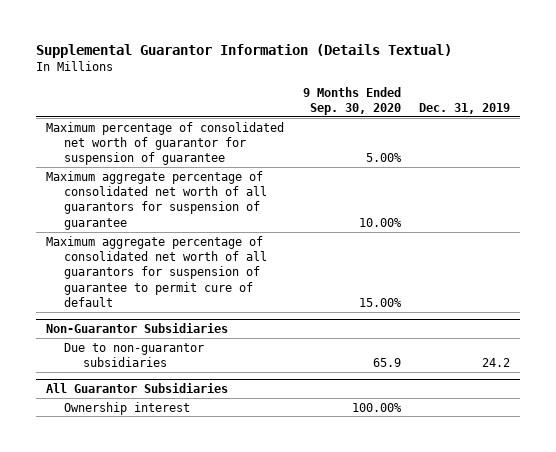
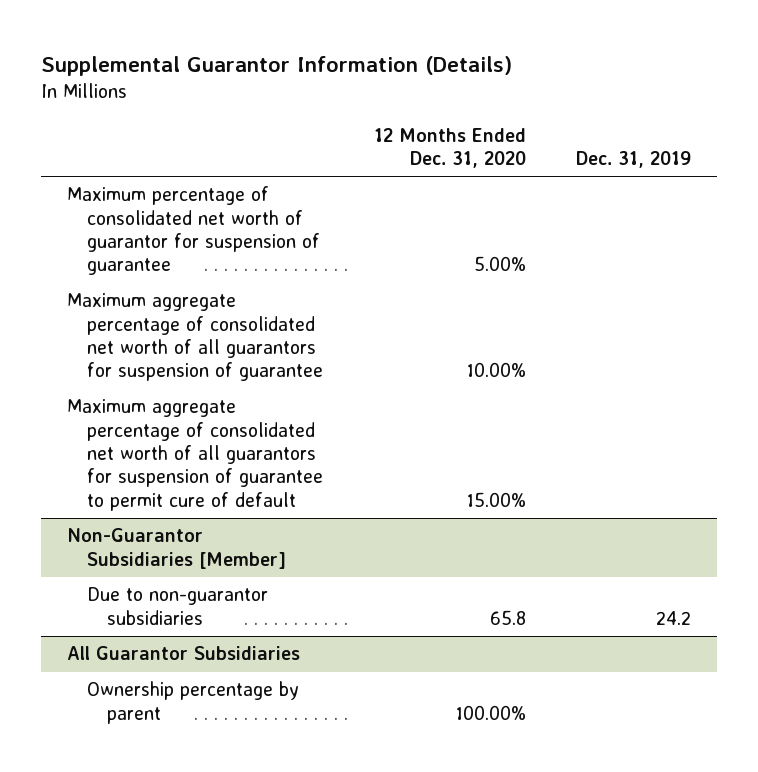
[36,44,453,59] Supplemental Guarantor Information (Details Textual) -> [41,55,513,76] Supplemental Guarantor Information (Details)
[302,86,401,116] 9 Months Ended Sep. 30, 2020 -> none
none -> [373,127,526,168] 12 Months Ended Dec. 31, 2020
[45,323,228,334] Non-Guarantor Subsidiaries -> [66,528,286,569] Non-Guarantor Subsidiaries [Member]
[64,401,191,415] Ownership interest -> [86,681,299,724] Ownership percentage by parent

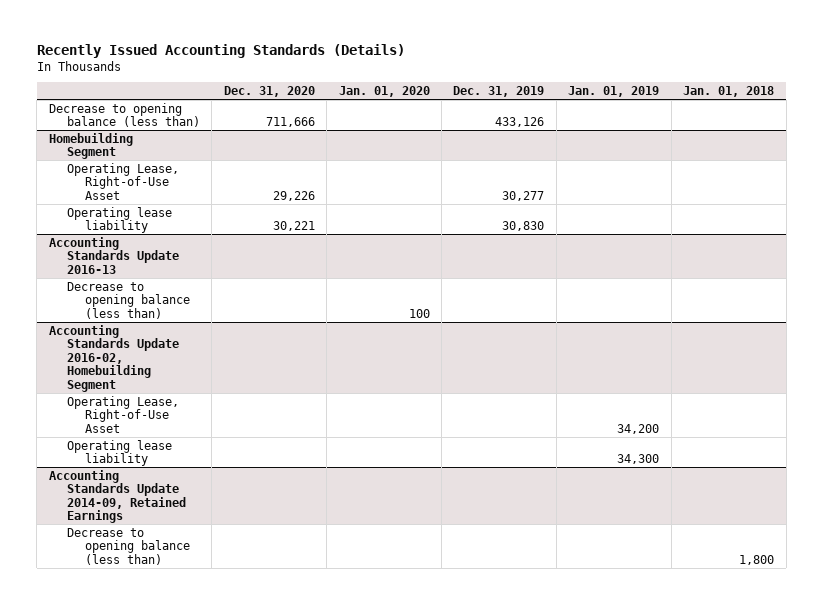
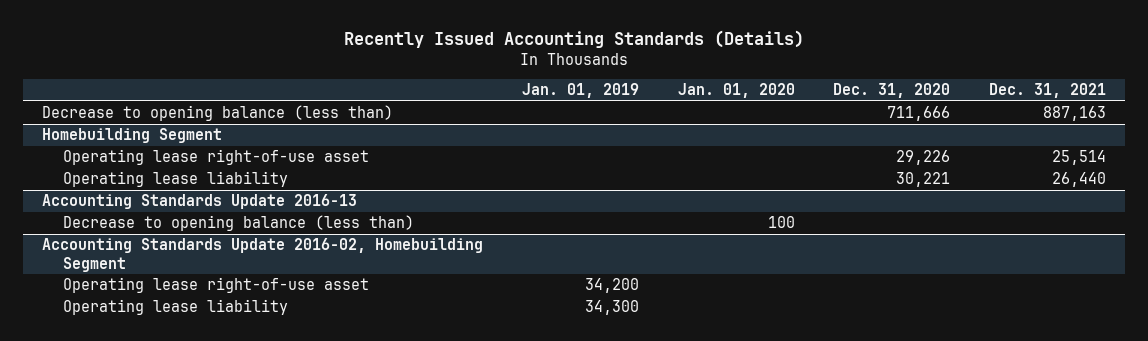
[453,85,545,97] Dec. 31, 2019 -> none
[683,85,775,97] Jan. 01, 2018 -> none
none -> [988,83,1106,99] Dec. 31, 2021
[66,162,179,200] Operating Lease, Right-of-Use Asset -> [63,149,370,166] Operating lease right-of-use asset
[66,395,179,433] Operating Lease, Right-of-Use Asset -> [63,277,370,294] Operating lease right-of-use asset
[48,469,186,524] Accounting Standards Update 2014-09, Retained Earnings -> none
[66,527,190,565] Decrease to opening balance (less than) -> none

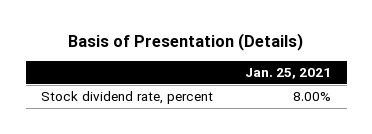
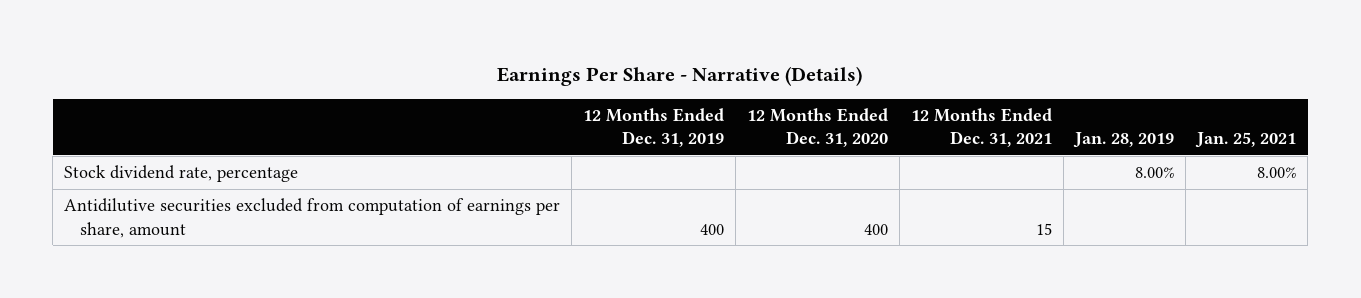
[68,33,304,52] Basis of Presentation (Details) -> [497,65,863,86] Earnings Per Share - Narrative (Details)
none -> [583,107,725,148] 12 Months Ended Dec. 31, 2019
none -> [747,107,889,148] 12 Months Ended Dec. 31, 2020
none -> [911,107,1053,148] 12 Months Ended Dec. 31, 2021
none -> [1073,132,1175,149] Jan. 28, 2019
[41,91,214,105] Stock dividend rate, percent -> [64,165,299,183] Stock dividend rate, percentage
none -> [64,198,561,238] Antidilutive securities excluded from computation of earnings per share, amount

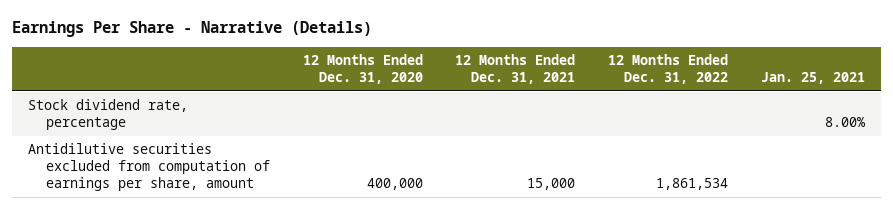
[583,107,725,148] 12 Months Ended Dec. 31, 2019 -> none
[1073,132,1175,149] Jan. 28, 2019 -> none
none -> [608,54,729,85] 12 Months Ended Dec. 31, 2022
[864,223,889,235] 400 -> [366,178,423,191] 400,000
[1036,222,1053,235] 15 -> [527,178,576,191] 15,000

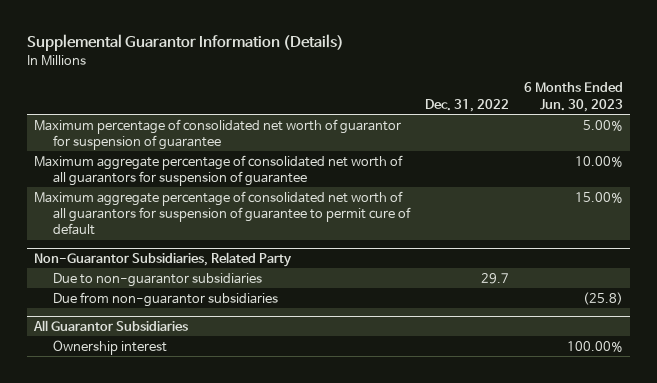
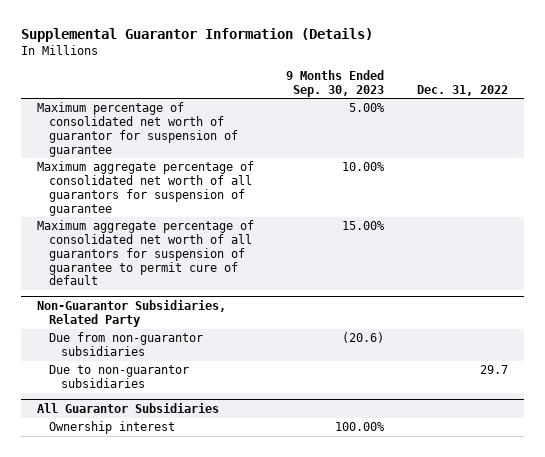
[523,82,623,112] 6 Months Ended Jun. 30, 2023 -> none
none -> [286,69,385,97] 9 Months Ended Sep. 30, 2023
[52,272,262,287] Due to non-guarantor subsidiaries -> [49,365,190,388] Due to non-guarantor subsidiaries

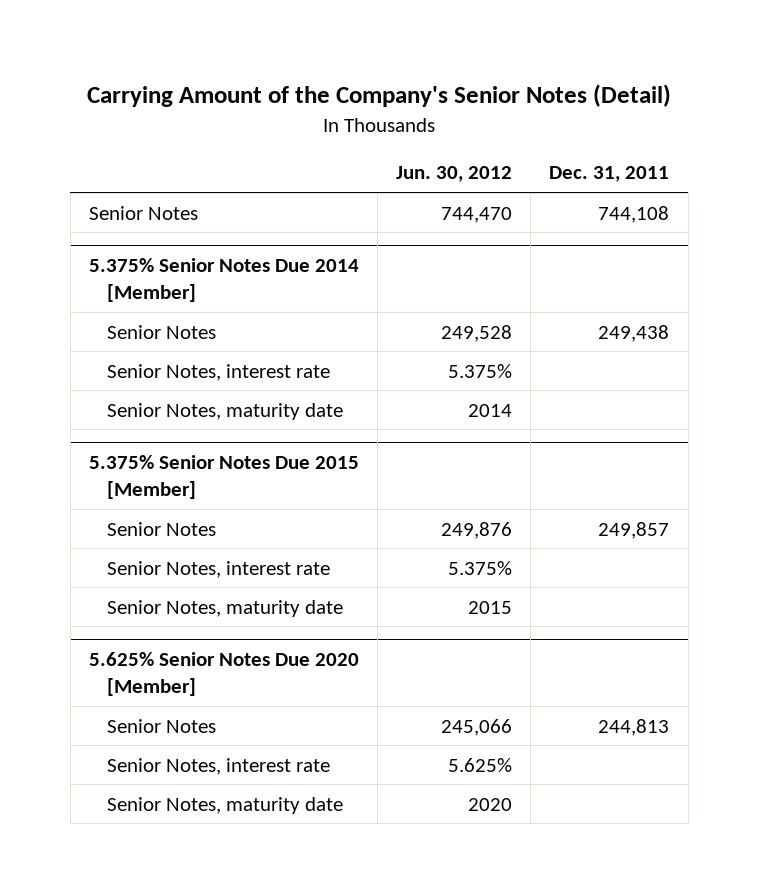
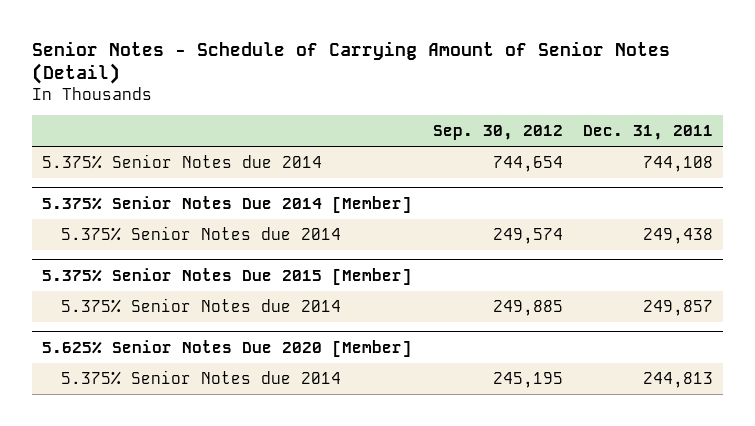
[87,83,672,107] Carrying Amount of the Company's Senior Notes (Detail) -> [31,40,670,85] Senior Notes - Schedule of Carrying Amount of Senior Notes (Detail)
[396,166,513,183] Jun. 30, 2012 -> none
none -> [432,125,563,141] Sep. 30, 2012
[88,205,198,220] Senior Notes -> [42,153,323,169] 5.375% Senior Notes due 2014
[107,363,331,381] Senior Notes, interest rate -> none
[107,402,344,420] Senior Notes, maturity date -> none
[107,324,217,339] Senior Notes -> [61,225,342,241] 5.375% Senior Notes due 2014
[107,560,331,578] Senior Notes, interest rate -> none
[107,599,344,617] Senior Notes, maturity date -> none
[107,521,217,536] Senior Notes -> [61,297,342,313] 5.375% Senior Notes due 2014
[107,757,331,775] Senior Notes, interest rate -> none
[107,796,344,814] Senior Notes, maturity date -> none
[107,718,217,733] Senior Notes -> [61,369,342,385] 5.375% Senior Notes due 2014

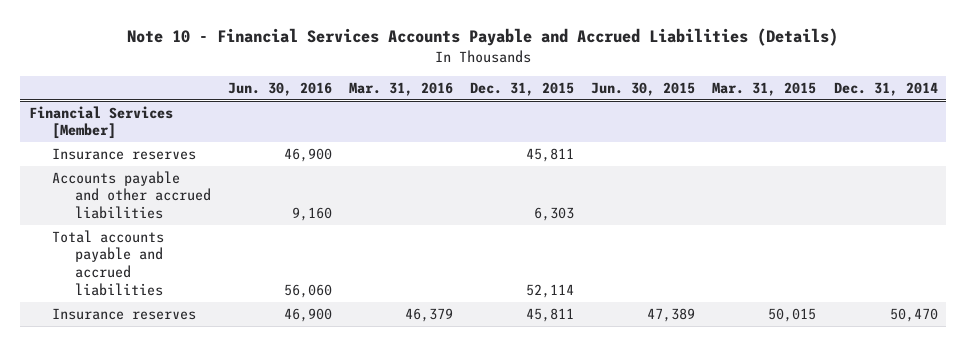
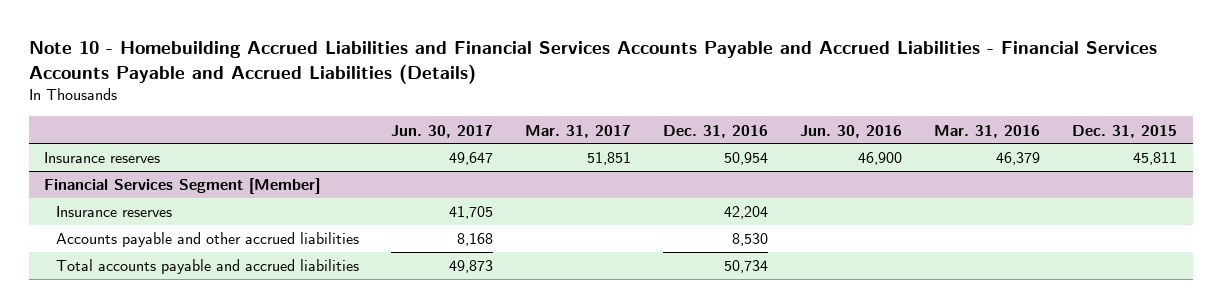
[127,28,839,47] Note 10 - Financial Services Accounts Payable and Accrued Liabilities (Details) -> [28,40,1157,84] Note 10 - Homebuilding Accrued Liabilities and Financial Services Accounts Payable and Accrued Liabilities - Financial Services Accounts Payable and Accrued Liabilities (Details)
[591,81,696,96] Jun. 30, 2015 -> none
[712,81,817,96] Mar. 31, 2015 -> none
[833,81,938,96] Dec. 31, 2014 -> none
none -> [390,124,493,138] Jun. 30, 2017
none -> [524,124,631,138] Mar. 31, 2017
none -> [662,124,768,138] Dec. 31, 2016
[28,105,173,140] Financial Services [Member] -> none
[51,147,196,160] Insurance reserves -> none
[51,170,211,220] Accounts payable and other accrued liabilities -> none
[51,229,164,296] Total accounts payable and accrued liabilities -> none
none -> [44,178,321,195] Financial Services Segment [Member]
none -> [56,206,173,218] Insurance reserves
none -> [56,232,360,248] Accounts payable and other accrued liabilities
none -> [56,259,360,275] Total accounts payable and accrued liabilities

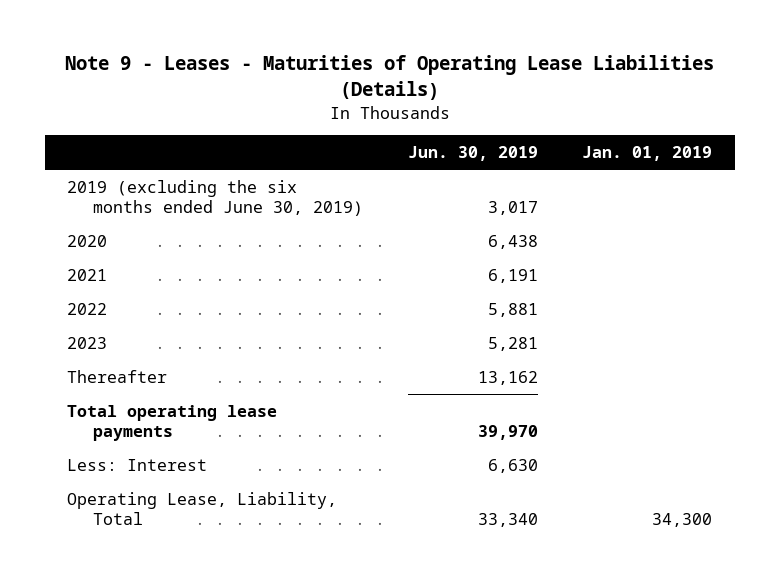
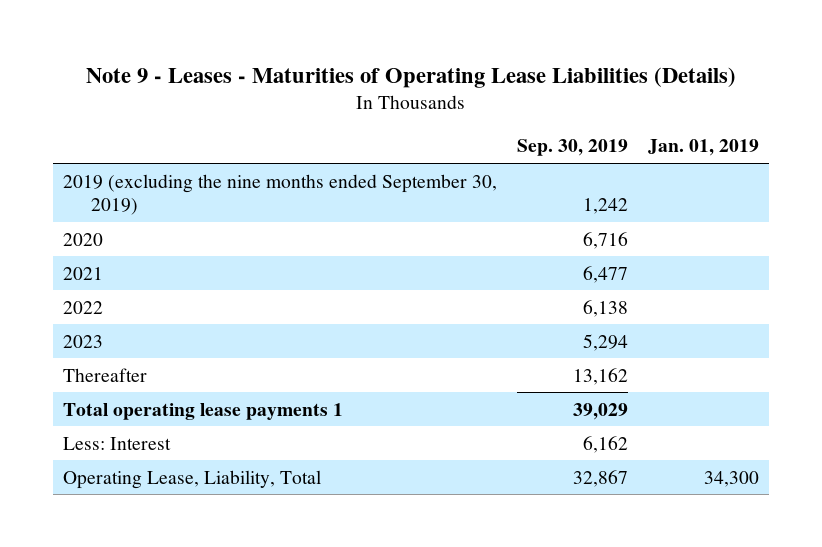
[407,146,538,162] Jun. 30, 2019 -> none
none -> [516,139,628,157] Sep. 30, 2019
[66,179,364,217] 2019 (excluding the six months ended June 30, 2019) -> [62,173,497,216] 2019 (excluding the nine months ended September 30, 2019)
[66,404,277,442] Total operating lease payments -> [62,402,343,420] Total operating lease payments 1

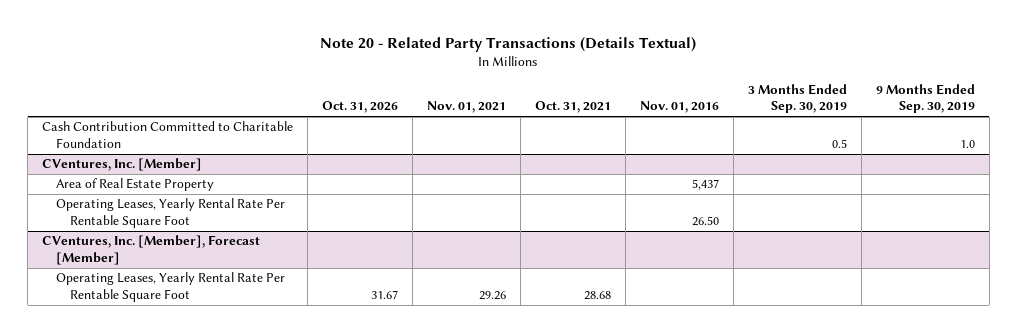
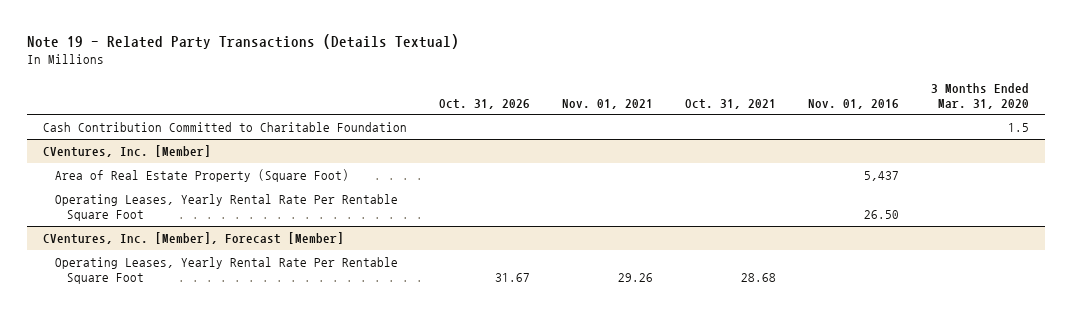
[320,37,697,53] Note 20 - Related Party Transactions (Details Textual) -> [26,34,459,50] Note 19 - Related Party Transactions (Details Textual)
[747,84,847,114] 3 Months Ended Sep. 30, 2019 -> none
[875,84,975,114] 9 Months Ended Sep. 30, 2019 -> none
none -> [930,82,1029,109] 3 Months Ended Mar. 31, 2020
[55,178,214,192] Area of Real Estate Property -> [54,168,349,182] Area of Real Estate Property (Square Foot)

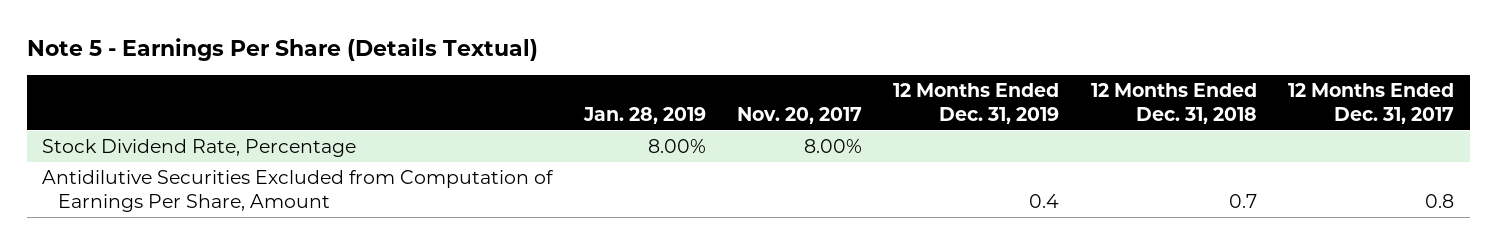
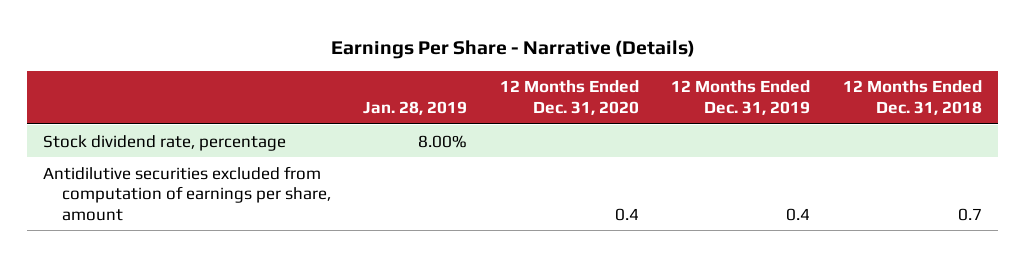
[26,37,538,61] Note 5 - Earnings Per Share (Details Textual) -> [330,39,695,59] Earnings Per Share - Narrative (Details)
[737,107,863,125] Nov. 20, 2017 -> none
[1288,82,1455,125] 12 Months Ended Dec. 31, 2017 -> none
none -> [499,80,639,116] 12 Months Ended Dec. 31, 2020
[42,139,357,158] Stock Dividend Rate, Percentage -> [43,134,287,151] Stock dividend rate, percentage
[42,170,555,213] Antidilutive Securities Excluded from Computation of Earnings Per Share, Amount -> [43,165,331,221] Antidilutive securities excluded from computation of earnings per share, amount

